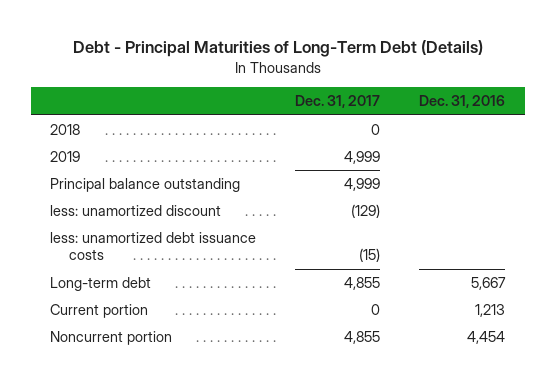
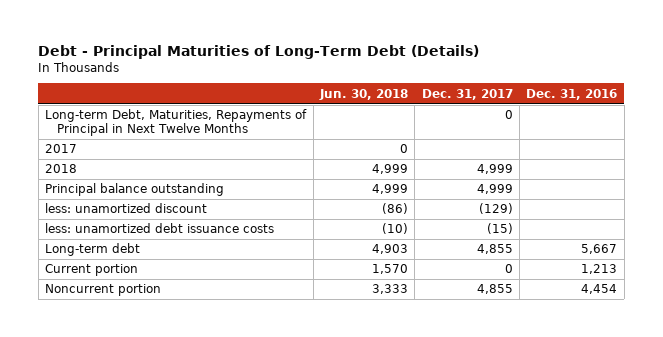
none -> [318,88,408,100] Jun. 30, 2018
[50,150,81,162] 2019 -> none
none -> [45,109,308,136] Long-term Debt, Maturities, Repayments of Principal in Next Twelve Months
none -> [45,144,78,154] 2017
[371,123,381,135] 0 -> [476,164,513,175] 4,999

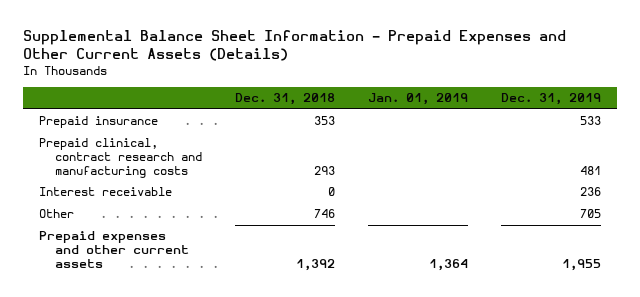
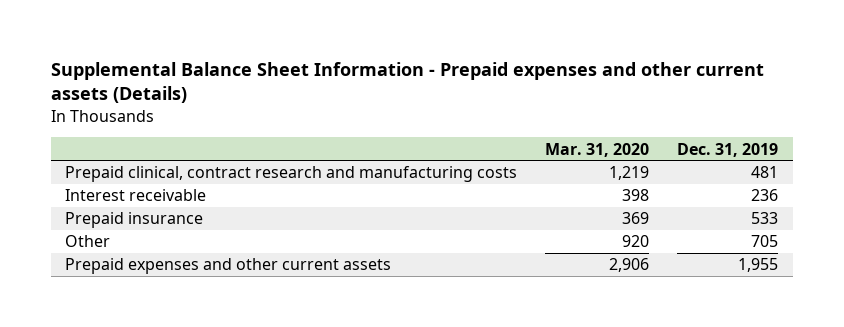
[22,30,566,62] Supplemental Balance Sheet Information - Prepaid Expenses and Other Current Assets (Details) -> [51,61,765,104] Supplemental Balance Sheet Information - Prepaid expenses and other current assets (Details)
[235,93,336,106] Dec. 31, 2018 -> none
[367,93,468,106] Jan. 01, 2019 -> none
none -> [545,142,650,157] Mar. 31, 2020
[39,116,159,129] Prepaid insurance -> [65,212,204,229] Prepaid insurance

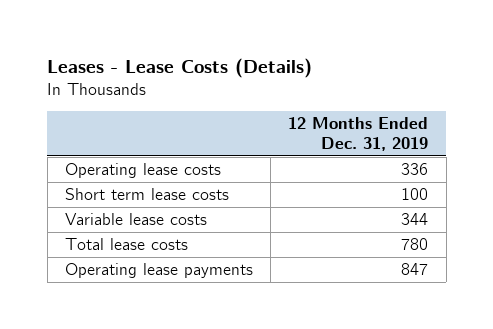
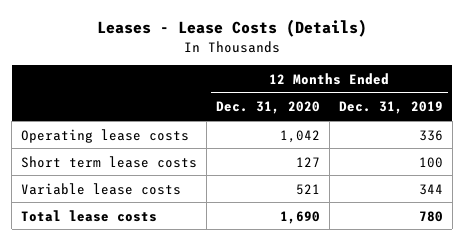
none -> [216,101,321,115] Dec. 31, 2020
[65,263,254,279] Operating lease payments -> none

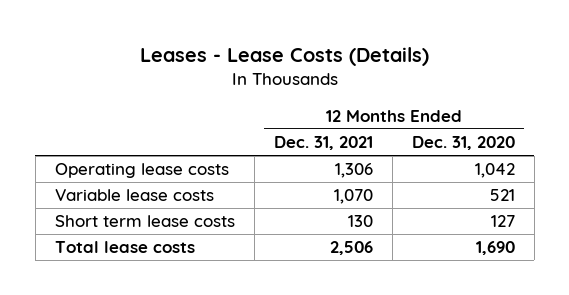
[338,101,443,115] Dec. 31, 2019 -> none
none -> [273,136,373,151] Dec. 31, 2021
[21,155,198,168] Short term lease costs -> [54,215,235,228] Short term lease costs

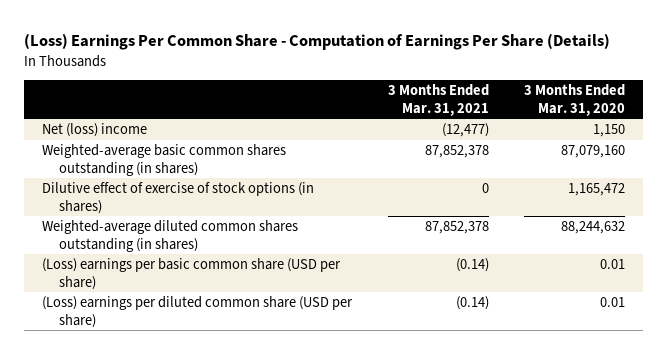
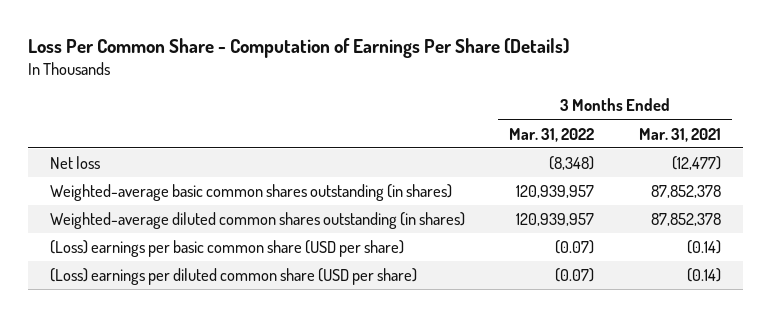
[24,33,611,51] (Loss) Earnings Per Common Share - Computation of Earnings Per Share (Details) -> [27,37,569,58] Loss Per Common Share - Computation of Earnings Per Share (Details)
[524,84,626,116] 3 Months Ended Mar. 31, 2020 -> none
none -> [509,127,595,142] Mar. 31, 2022
[41,123,147,138] Net (loss) income -> [49,156,100,170] Net loss
[41,182,314,214] Dilutive effect of exercise of stock options (in shares) -> none

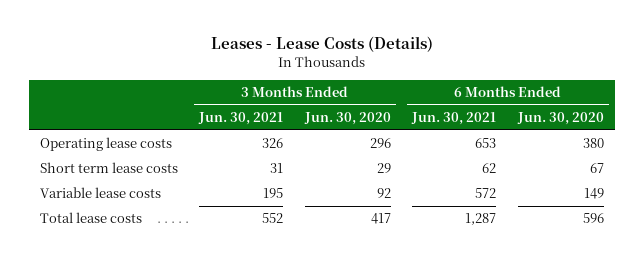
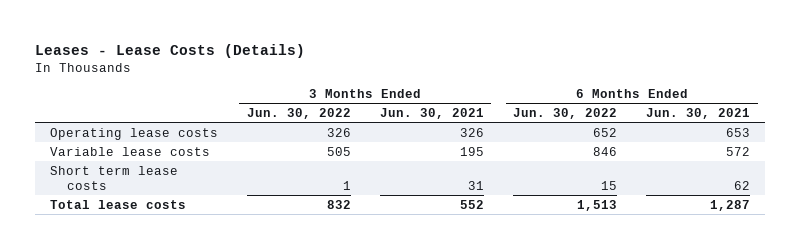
[303,112,391,126] Jun. 30, 2020 -> none
[516,112,604,126] Jun. 30, 2020 -> none
none -> [246,107,351,119] Jun. 30, 2022
none -> [513,107,618,119] Jun. 30, 2022
[39,162,178,174] Short term lease costs -> [49,165,178,190] Short term lease costs

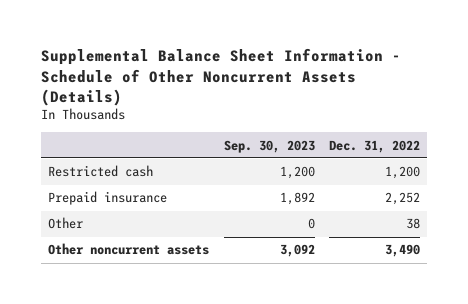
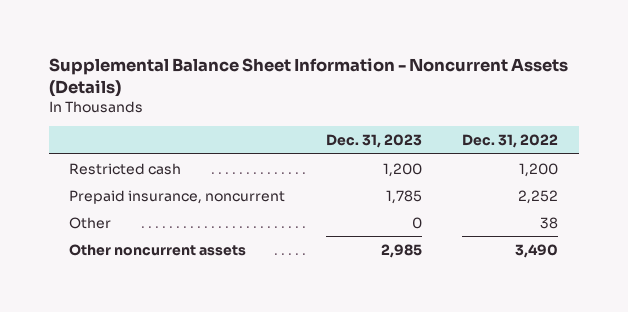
[41,48,402,106] Supplemental Balance Sheet Information - Schedule of Other Noncurrent Assets (Details) -> [48,58,568,98] Supplemental Balance Sheet Information - Noncurrent Assets (Details)
[223,139,315,153] Sep. 30, 2023 -> none
none -> [325,134,422,149] Dec. 31, 2023
[48,191,168,206] Prepaid insurance -> [69,189,286,204] Prepaid insurance, noncurrent

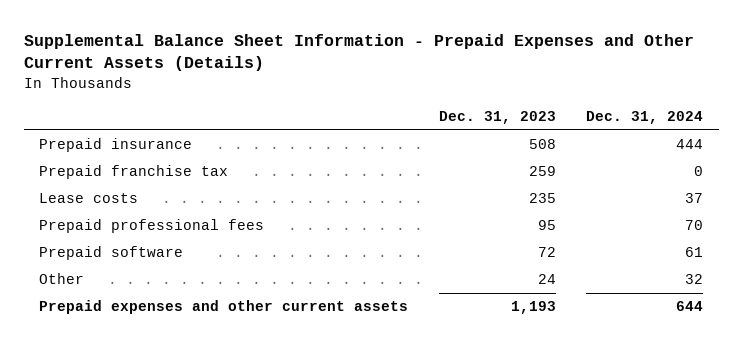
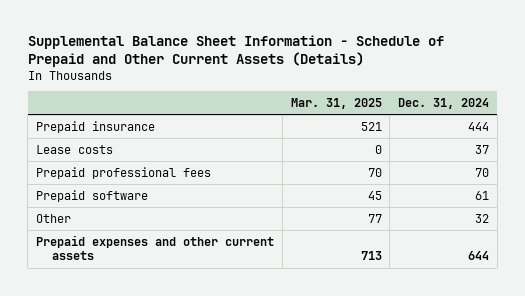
[23,34,694,72] Supplemental Balance Sheet Information - Prepaid Expenses and Other Current Assets (Details) -> [27,34,444,67] Supplemental Balance Sheet Information - Schedule of Prepaid and Other Current Assets (Details)
[438,110,556,124] Dec. 31, 2023 -> none
none -> [290,98,382,110] Mar. 31, 2025
[39,165,229,180] Prepaid franchise tax -> none

